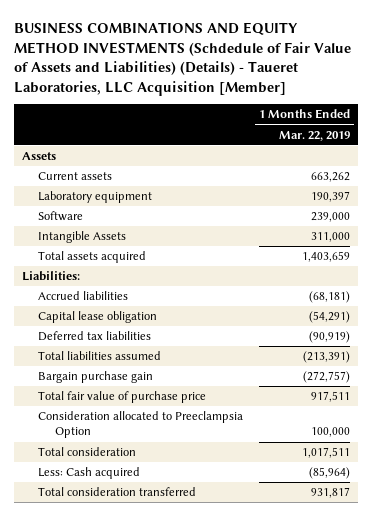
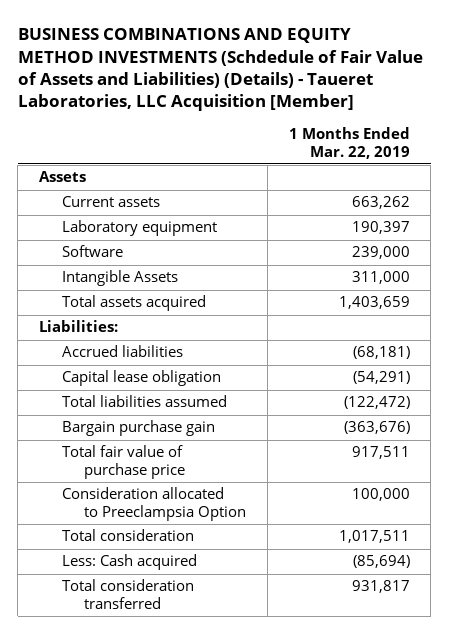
[38,331,152,342] Deferred tax liabilities -> none
[303,351,351,364] (213,391) -> [343,396,410,410] (122,472)
[303,371,351,384] (272,757) -> [343,421,410,435] (363,676)
[309,467,351,480] (85,964) -> [352,555,410,569] (85,694)

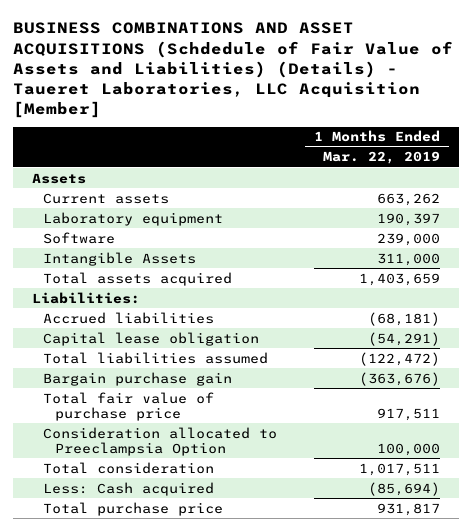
[17,28,423,112] BUSINESS COMBINATIONS AND EQUITY METHOD INVESTMENTS (Schdedule of Fair Value of Assets and Liabilities) (Details) - Taueret Laboratories, LLC Acquisition [Member] -> [13,22,454,118] BUSINESS COMBINATIONS AND ASSET ACQUISITIONS (Schdedule of Fair Value of Assets and Liabilities) (Details) - Taueret Laboratories, LLC Acquisition [Member]
[61,579,194,610] Total consideration transferred -> [43,501,224,516] Total purchase price

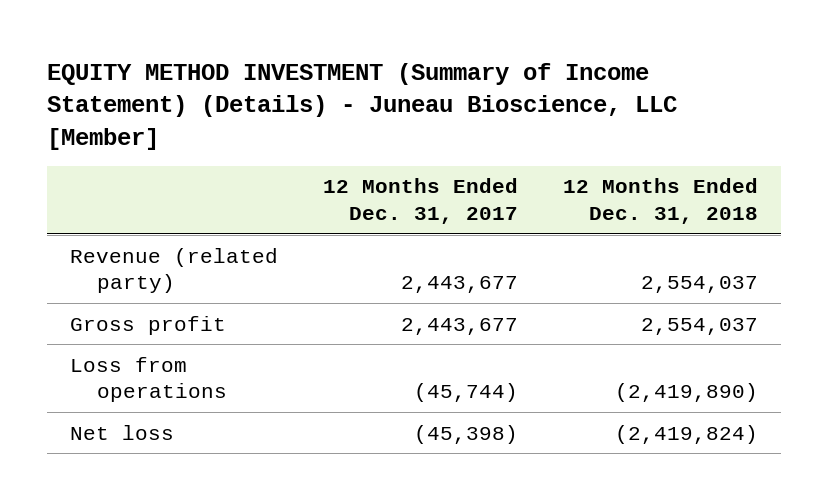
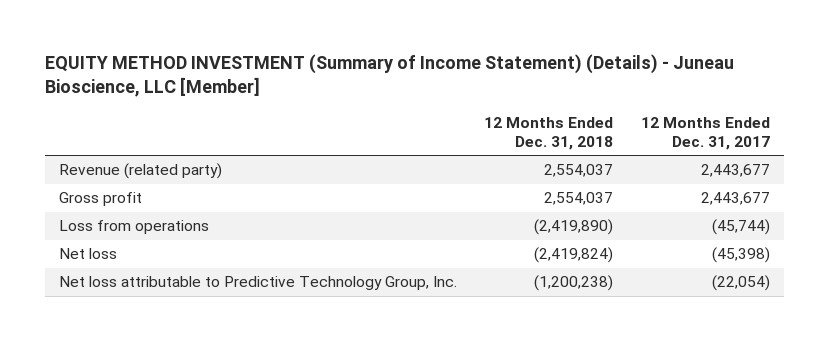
none -> [58,276,457,291] Net loss attributable to Predictive Technology Group, Inc.

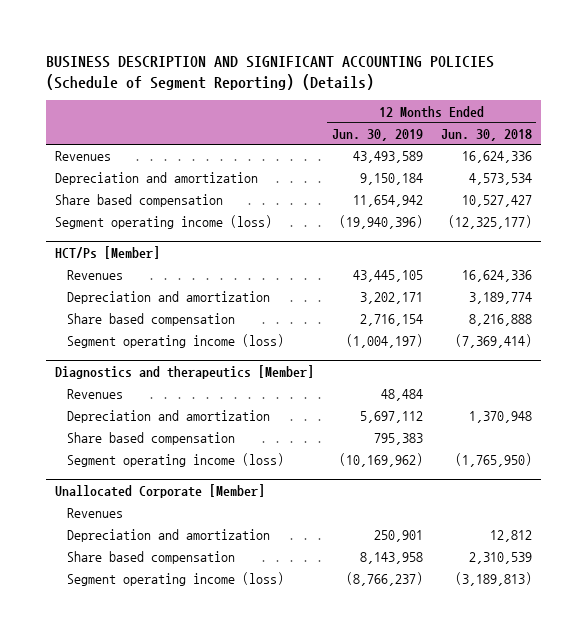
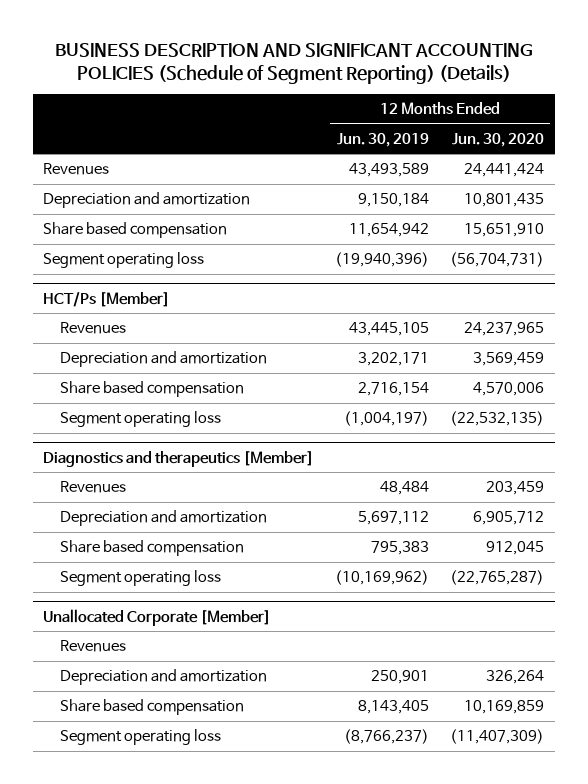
[440,128,532,141] Jun. 30, 2018 -> none
none -> [452,132,545,147] Jun. 30, 2020
[54,215,272,230] Segment operating income (loss) -> [43,252,205,269] Segment operating loss
[66,334,284,349] Segment operating income (loss) -> [59,411,221,428] Segment operating loss
[66,453,284,468] Segment operating income (loss) -> [59,570,221,587] Segment operating loss
[359,552,423,565] 8,143,958 -> [358,700,430,715] 8,143,405
[66,572,284,587] Segment operating income (loss) -> [59,729,221,746] Segment operating loss

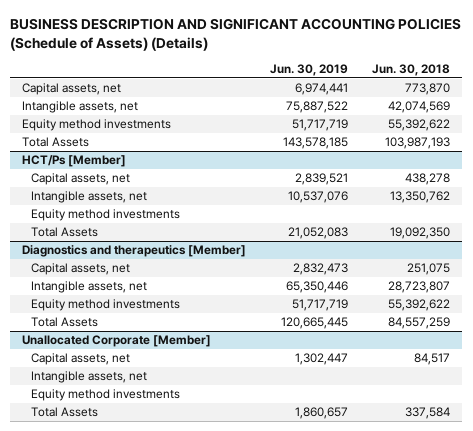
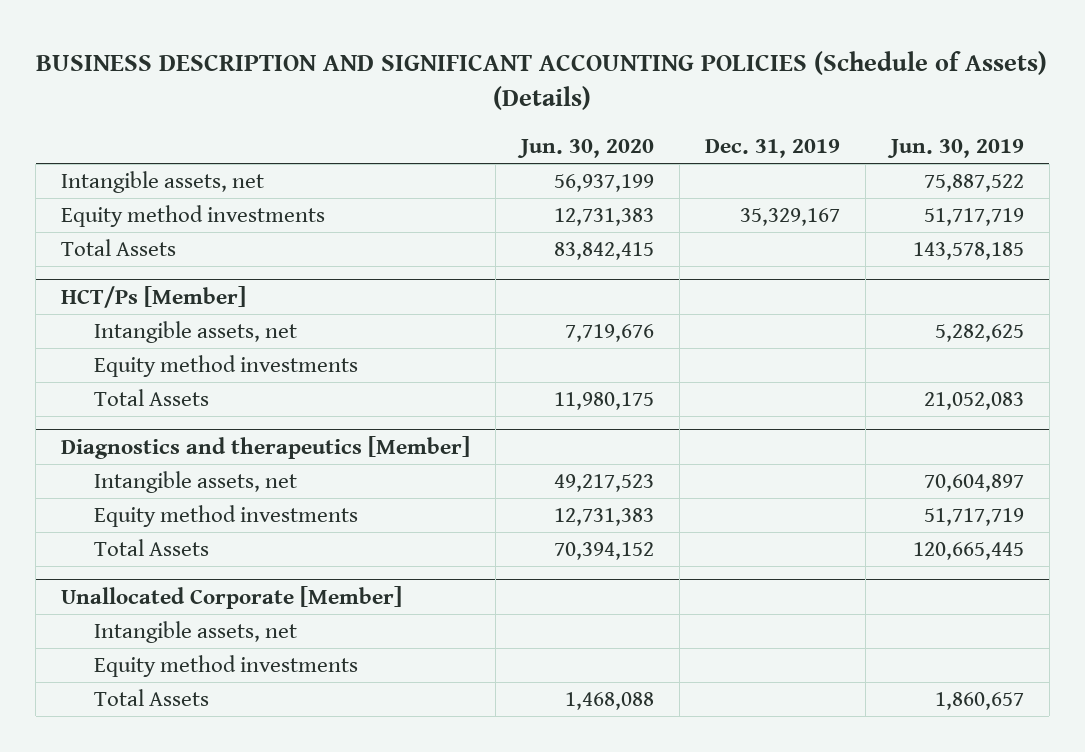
[372,64,451,77] Jun. 30, 2018 -> none
none -> [517,139,655,159] Jun. 30, 2020
none -> [704,139,840,159] Dec. 31, 2019
[22,83,122,96] Capital assets, net -> none
[31,173,131,186] Capital assets, net -> none
[288,191,349,204] 10,537,076 -> [934,324,1024,343] 5,282,625
[31,263,131,276] Capital assets, net -> none
[286,281,349,294] 65,350,446 -> [923,474,1024,493] 70,604,897
[31,353,131,366] Capital assets, net -> none

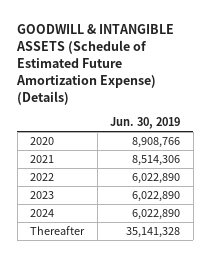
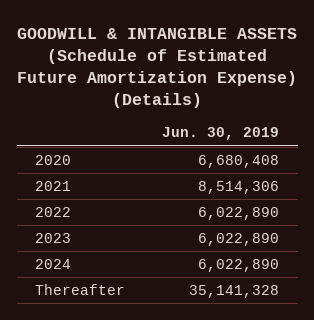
[132,137,181,149] 8,908,766 -> [198,154,280,168] 6,680,408

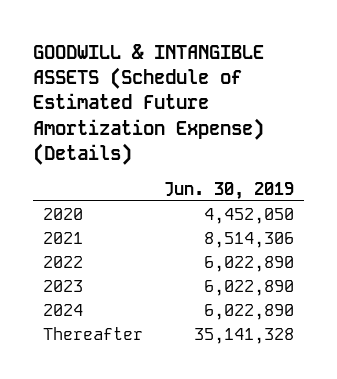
[198,154,280,168] 6,680,408 -> [203,207,294,224] 4,452,050

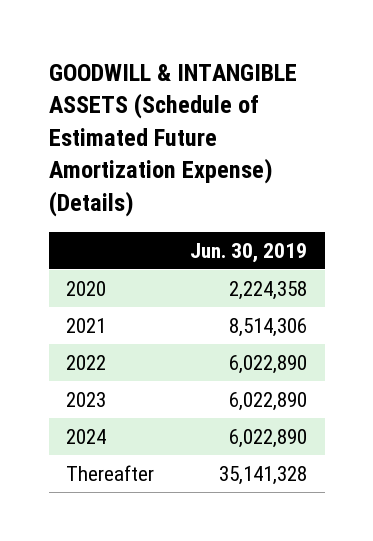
[203,207,294,224] 4,452,050 -> [228,280,307,300] 2,224,358

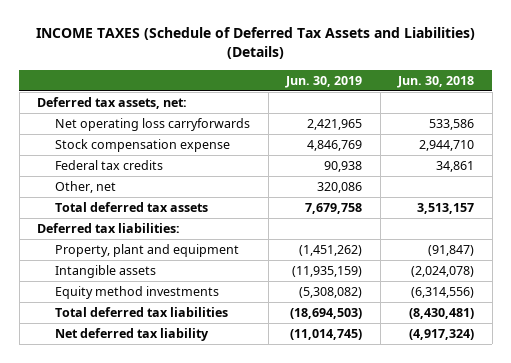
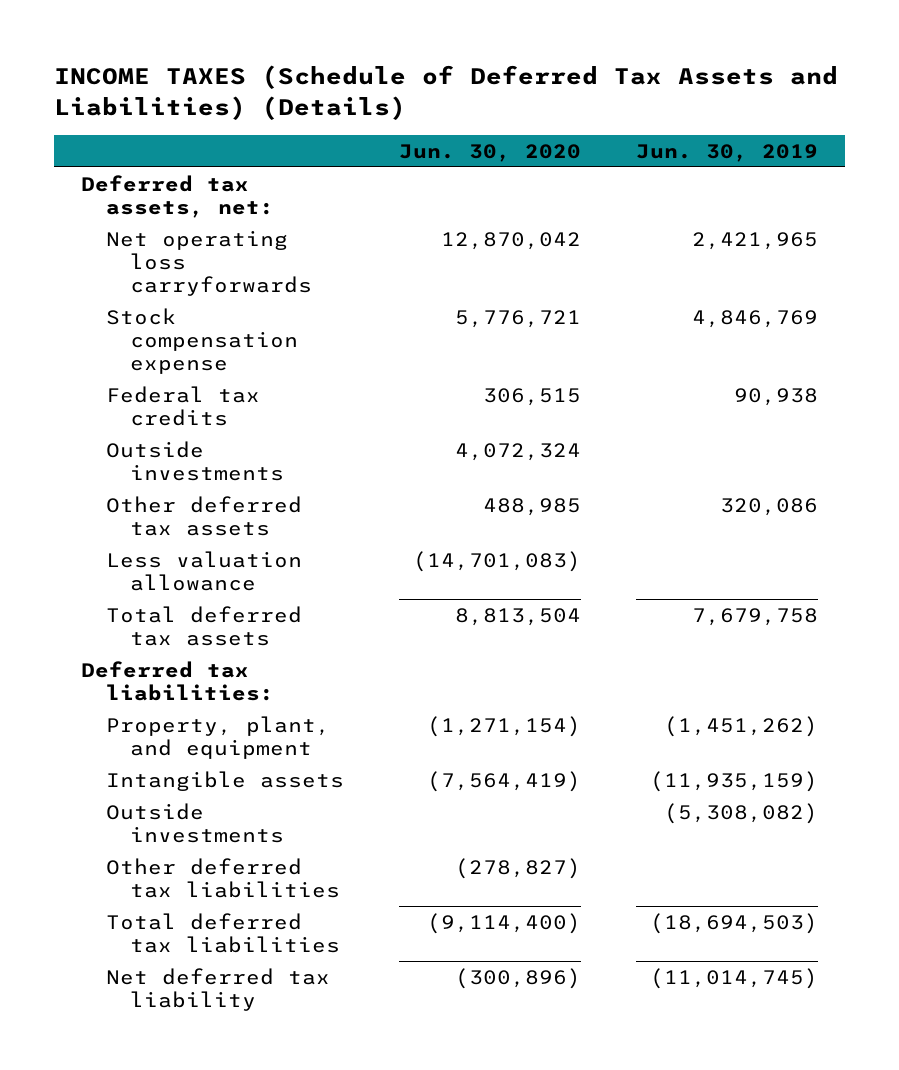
[397,75,475,88] Jun. 30, 2018 -> none
none -> [398,143,581,162] Jun. 30, 2020
none -> [105,440,285,482] Outside investments
[55,180,117,193] Other, net -> [105,495,302,537] Other deferred tax assets
none -> [105,550,302,592] Less valuation allowance
[55,243,240,257] Property, plant and equipment -> [105,715,330,760] Property, plant, and equipment
[55,285,220,299] Equity method investments -> [105,802,285,844] Outside investments
none -> [105,857,341,899] Other deferred tax liabilities

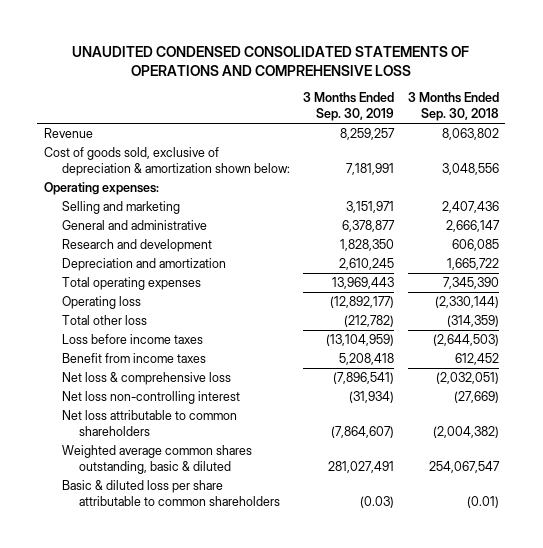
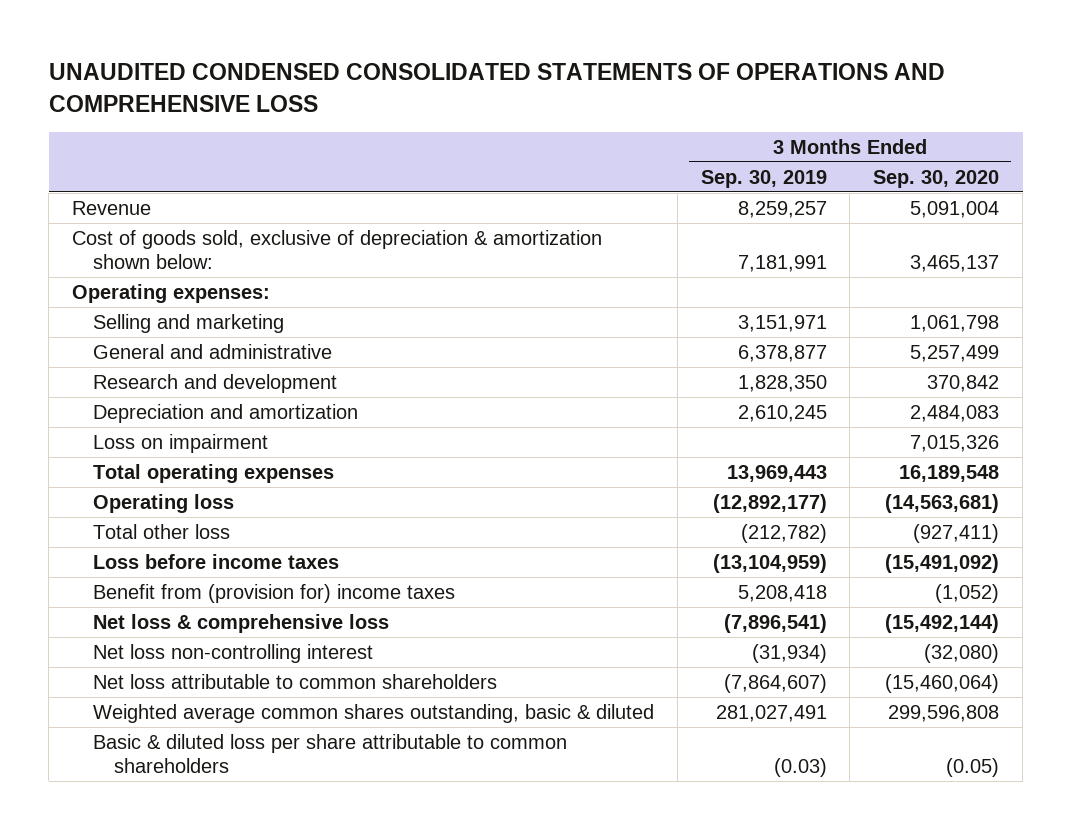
[407,91,499,121] 3 Months Ended Sep. 30, 2018 -> none
none -> [873,169,1000,188] Sep. 30, 2020
none -> [93,433,269,453] Loss on impairment
[61,353,206,364] Benefit from income taxes -> [93,583,456,603] Benefit from (provision for) income taxes

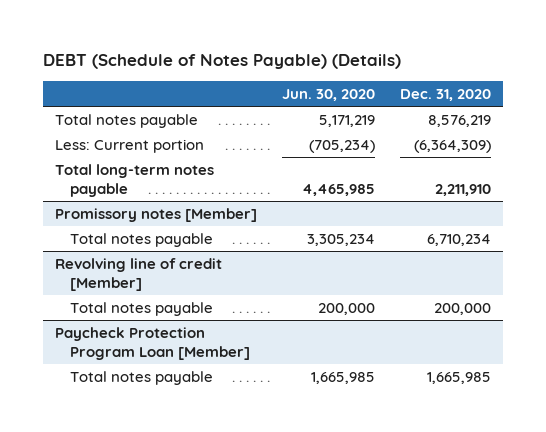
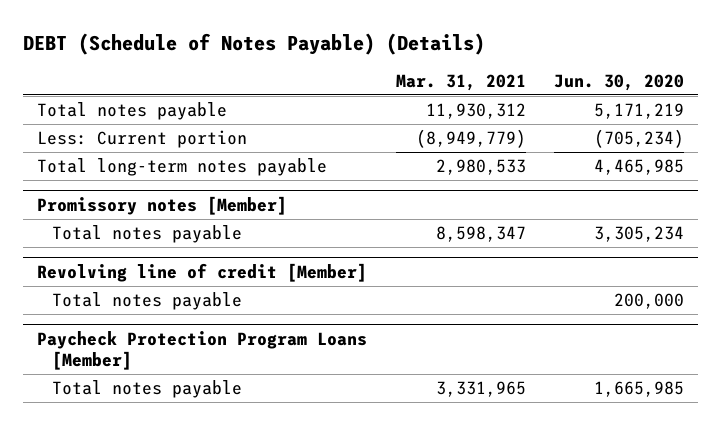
[399,88,491,101] Dec. 31, 2020 -> none
none -> [395,73,526,91] Mar. 31, 2021
[55,326,250,360] Paycheck Protection Program Loan [Member] -> [37,330,368,370] Paycheck Protection Program Loans [Member]

